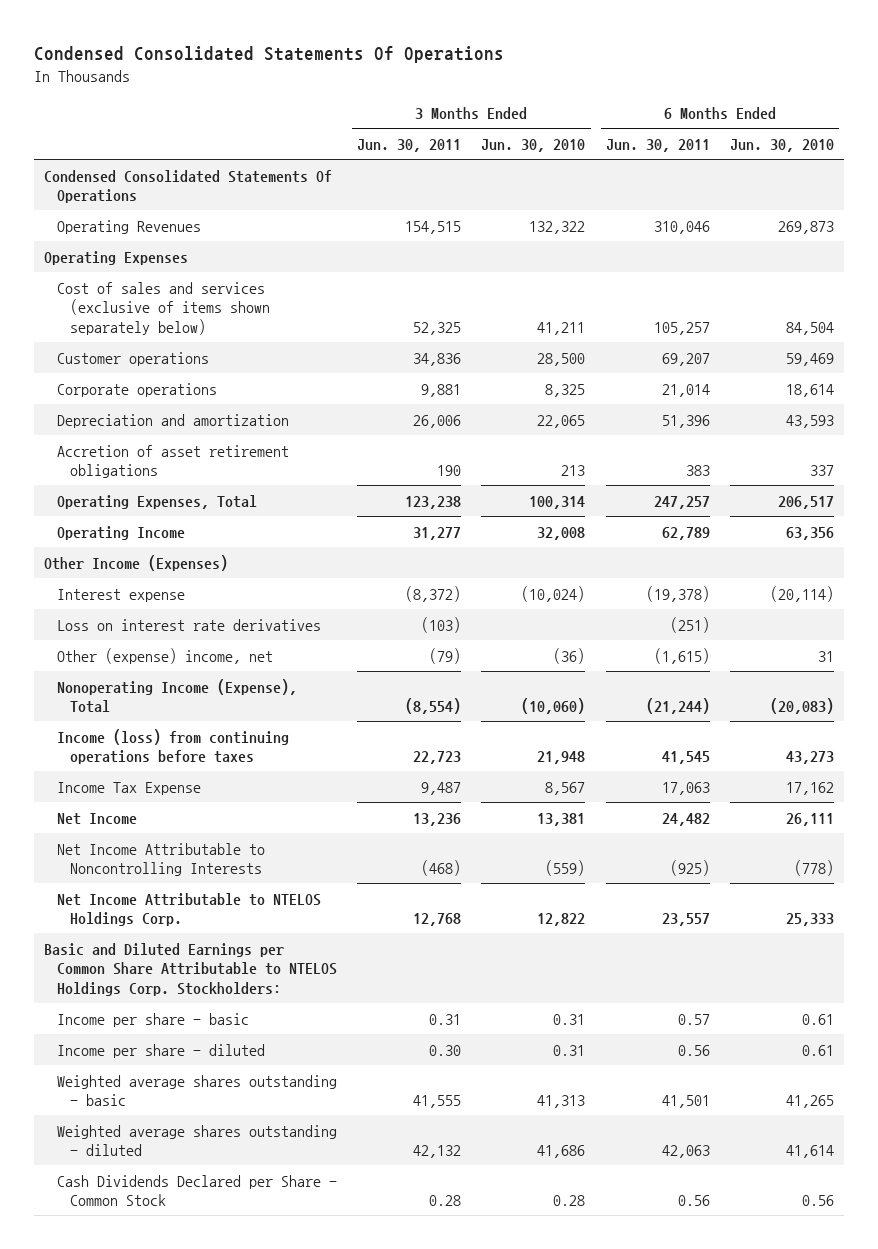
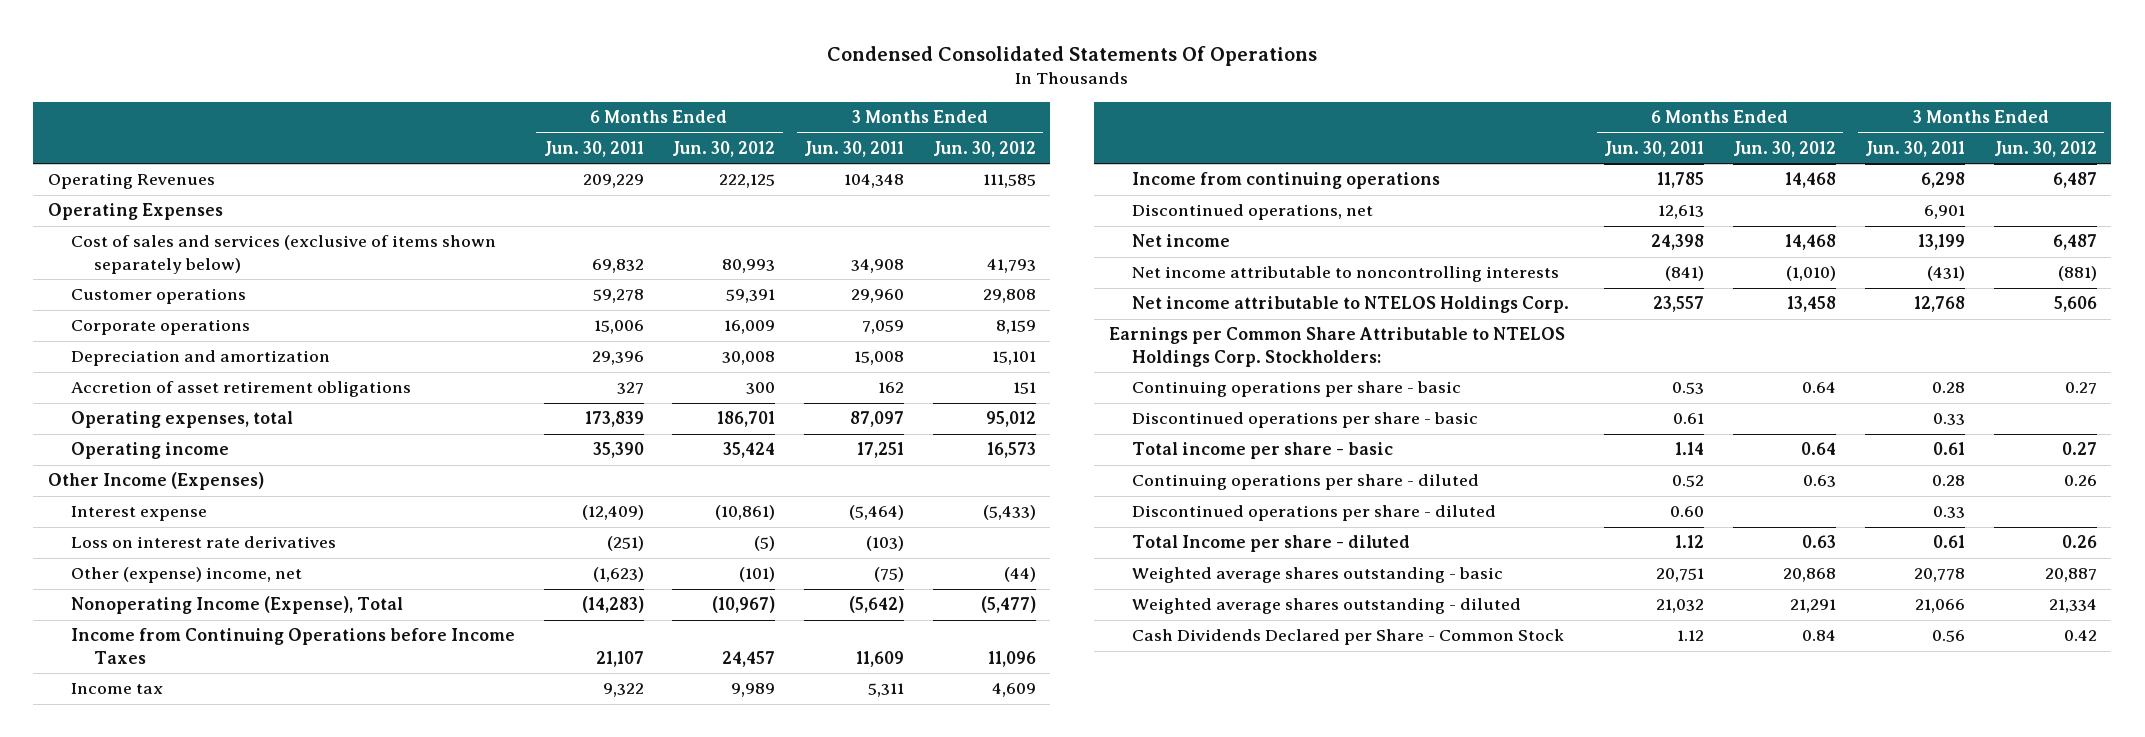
[481,139,586,153] Jun. 30, 2010 -> none
[730,139,835,153] Jun. 30, 2010 -> none
none -> [672,140,776,157] Jun. 30, 2012
none -> [932,140,1036,157] Jun. 30, 2012
[44,169,333,204] Condensed Consolidated Statements Of Operations -> none
[405,220,462,234] 154,515 -> [844,174,905,189] 104,348
[653,220,710,234] 310,046 -> [582,174,644,189] 209,229
[413,321,462,335] 52,325 -> [851,258,905,273] 34,908
[653,321,710,335] 105,257 -> [591,258,644,273] 69,832
[413,352,462,366] 34,836 -> [851,289,905,304] 29,960
[661,352,710,366] 69,207 -> [592,289,644,304] 59,278
[421,383,462,397] 9,881 -> [862,320,905,335] 7,059
[661,383,710,397] 21,014 -> [593,320,644,335] 15,006
[413,414,462,428] 26,006 -> [854,351,905,366] 15,008
[661,414,710,428] 51,396 -> [591,351,644,366] 29,396
[437,465,462,477] 190 -> [878,382,905,394] 162
[685,465,710,477] 383 -> [616,382,644,395] 327
[56,494,257,509] Operating Expenses, Total -> [70,411,293,429] Operating expenses, total
[405,495,462,509] 123,238 -> [850,411,905,428] 87,097
[653,495,710,509] 247,257 -> [584,411,644,428] 173,839
[56,525,185,540] Operating Income -> [70,442,229,460] Operating income
[413,526,462,540] 31,277 -> [857,442,905,459] 17,251
[661,526,710,540] 62,789 -> [592,442,644,459] 35,390
[405,585,462,602] (8,372) -> [849,505,905,521] (5,464)
[645,585,710,602] (19,378) -> [581,505,644,521] (12,409)
[429,647,462,664] (79) -> [874,567,905,583] (75)
[653,647,710,664] (1,615) -> [592,567,644,583] (1,623)
[405,698,462,715] (8,554) -> [849,596,905,614] (5,642)
[645,698,710,715] (21,244) -> [581,596,644,614] (14,283)
[56,728,289,765] Income (loss) from continuing operations before taxes -> [70,628,515,664] Income from Continuing Operations before Income Taxes
[413,751,462,765] 22,723 -> [856,650,905,667] 11,609
[661,751,710,765] 41,545 -> [595,650,644,667] 21,107
[56,781,201,795] Income Tax Expense -> [70,683,163,695] Income tax
[421,781,462,795] 9,487 -> [868,683,905,698] 5,311
[661,781,710,795] 17,063 -> [602,683,644,698] 9,322
none -> [1131,172,1440,190] Income from continuing operations
none -> [1131,204,1373,221] Discontinued operations, net
[56,812,137,825] Net Income -> [1131,234,1230,248] Net income
[413,812,462,826] 13,236 -> [1917,234,1965,251] 13,199
[661,812,710,826] 24,482 -> [1651,234,1705,251] 24,398
[56,842,265,877] Net Income Attributable to Noncontrolling Interests -> [1131,266,1559,283] Net income attributable to noncontrolling interests
[421,860,462,877] (468) -> [1926,266,1965,282] (431)
[669,860,710,877] (925) -> [1665,266,1705,282] (841)
[56,892,321,927] Net Income Attributable to NTELOS Holdings Corp. -> [1131,296,1569,314] Net income attributable to NTELOS Holdings Corp.
[44,942,337,996] Basic and Diluted Earnings per Common Share Attributable to NTELOS Holdings Corp. Stockholders: -> [1108,327,1565,367] Earnings per Common Share Attributable to NTELOS Holdings Corp. Stockholders:
none -> [1131,381,1461,398] Continuing operations per share - basic
none -> [1131,412,1478,429] Discontinued operations per share - basic
[56,1012,249,1027] Income per share - basic -> [1131,442,1393,460] Total income per share - basic
[429,1013,462,1025] 0.31 -> [1932,442,1965,456] 0.61
[677,1013,710,1025] 0.57 -> [1675,442,1705,456] 1.14
none -> [1131,474,1479,491] Continuing operations per share - diluted
none -> [1131,505,1496,522] Discontinued operations per share - diluted
[56,1043,265,1058] Income per share - diluted -> [1131,535,1410,553] Total Income per share - diluted
[429,1044,462,1056] 0.30 -> [1932,535,1965,549] 0.61
[677,1044,710,1056] 0.56 -> [1675,535,1705,549] 1.12
[413,1095,462,1109] 41,555 -> [1913,568,1965,583] 20,778
[661,1095,710,1109] 41,501 -> [1656,568,1705,583] 20,751
[413,1145,462,1159] 42,132 -> [1914,599,1965,614] 21,066
[661,1145,710,1159] 42,063 -> [1656,599,1705,614] 21,032
[429,1195,462,1207] 0.28 -> [1931,630,1965,643] 0.56
[677,1195,710,1207] 0.56 -> [1677,630,1705,642] 1.12

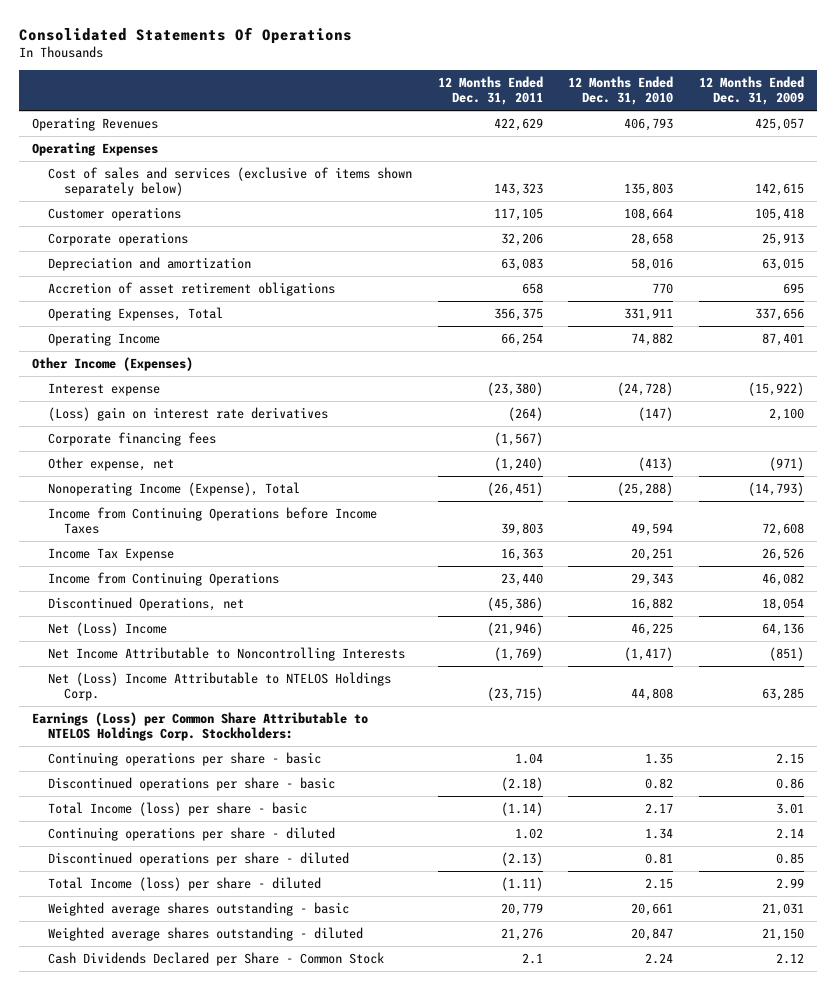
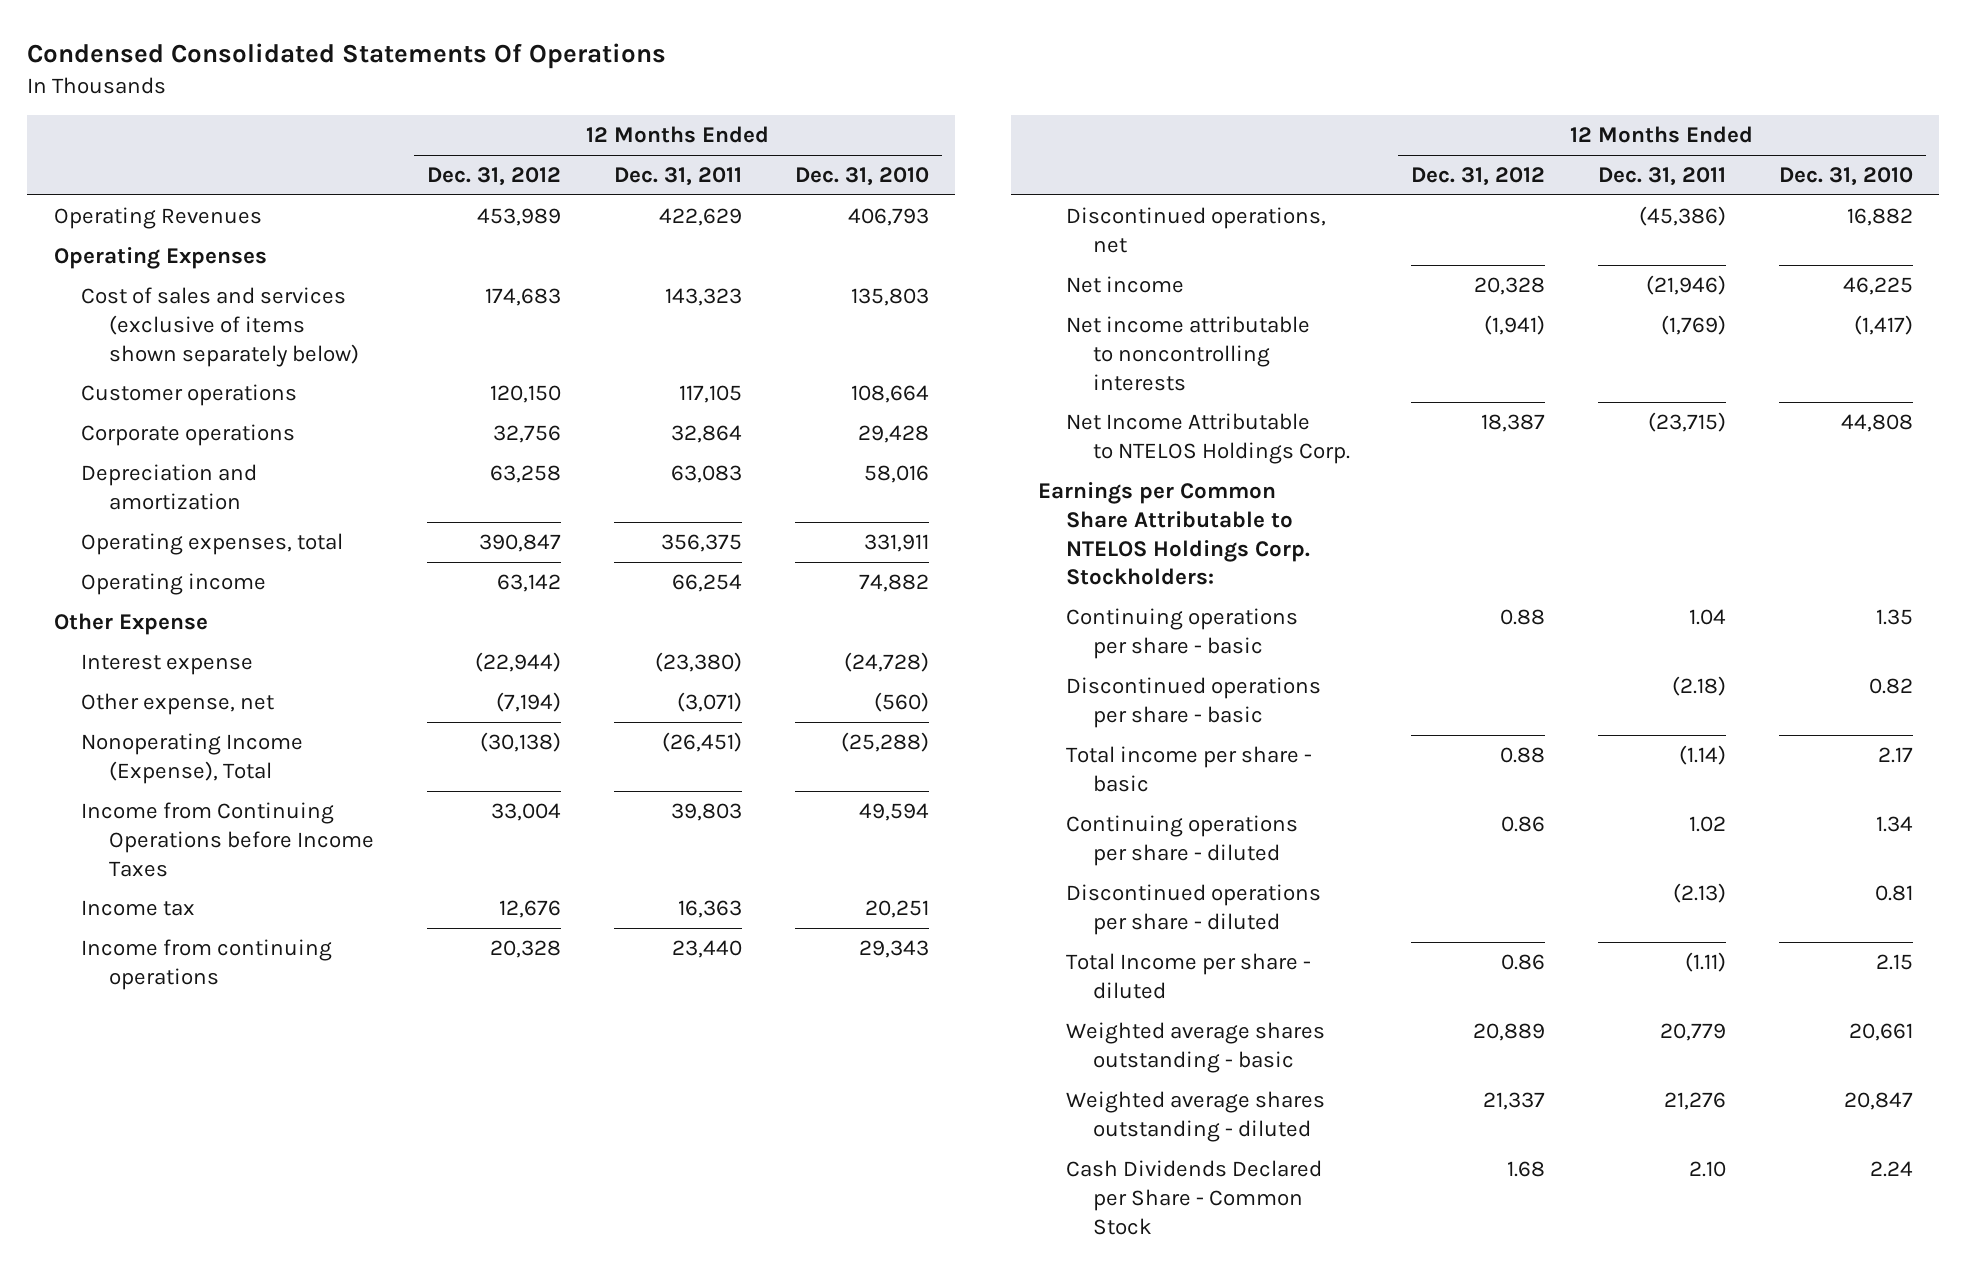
[19,26,353,44] Consolidated Statements Of Operations -> [27,43,667,70] Condensed Consolidated Statements Of Operations
[699,76,805,106] 12 Months Ended Dec. 31, 2009 -> none
none -> [427,167,562,187] Dec. 31, 2012
[500,232,543,246] 32,206 -> [670,425,742,444] 32,864
[631,232,674,246] 28,658 -> [857,425,929,444] 29,428
[47,281,335,296] Accretion of asset retirement obligations -> none
[47,306,223,321] Operating Expenses, Total -> [81,533,344,556] Operating expenses, total
[47,331,160,346] Operating Income -> [81,573,267,596] Operating income
[32,356,194,371] Other Income (Expenses) -> [53,613,208,636] Other Expense
[47,406,328,421] (Loss) gain on interest rate derivatives -> none
[47,431,216,446] Corporate financing fees -> none
[493,456,543,471] (1,240) -> [676,692,742,713] (3,071)
[638,456,674,471] (413) -> [873,692,929,713] (560)
[47,547,174,561] Income Tax Expense -> [81,900,196,917] Income tax
[47,571,279,586] Income from Continuing Operations -> [81,939,333,990] Income from continuing operations
[47,596,244,611] Discontinued Operations, net -> [1065,207,1326,253] Discontinued operations, net
[47,621,167,636] Net (Loss) Income -> [1065,276,1184,294] Net income
[47,646,405,661] Net Income Attributable to Noncontrolling Interests -> [1065,316,1310,391] Net income attributable to noncontrolling interests
[47,671,391,702] Net (Loss) Income Attributable to NTELOS Holdings Corp. -> [1065,413,1351,464] Net Income Attributable to NTELOS Holdings Corp.
[32,711,369,742] Earnings (Loss) per Common Share Attributable to NTELOS Holdings Corp. Stockholders: -> [1037,482,1310,586] Earnings per Common Share Attributable to NTELOS Holdings Corp. Stockholders:
[47,801,307,816] Total Income (loss) per share - basic -> [1065,746,1312,792] Total income per share - basic
[47,876,321,891] Total Income (loss) per share - diluted -> [1065,953,1311,999] Total Income per share - diluted
[521,952,543,964] 2.1 -> [1688,1161,1726,1178] 2.10

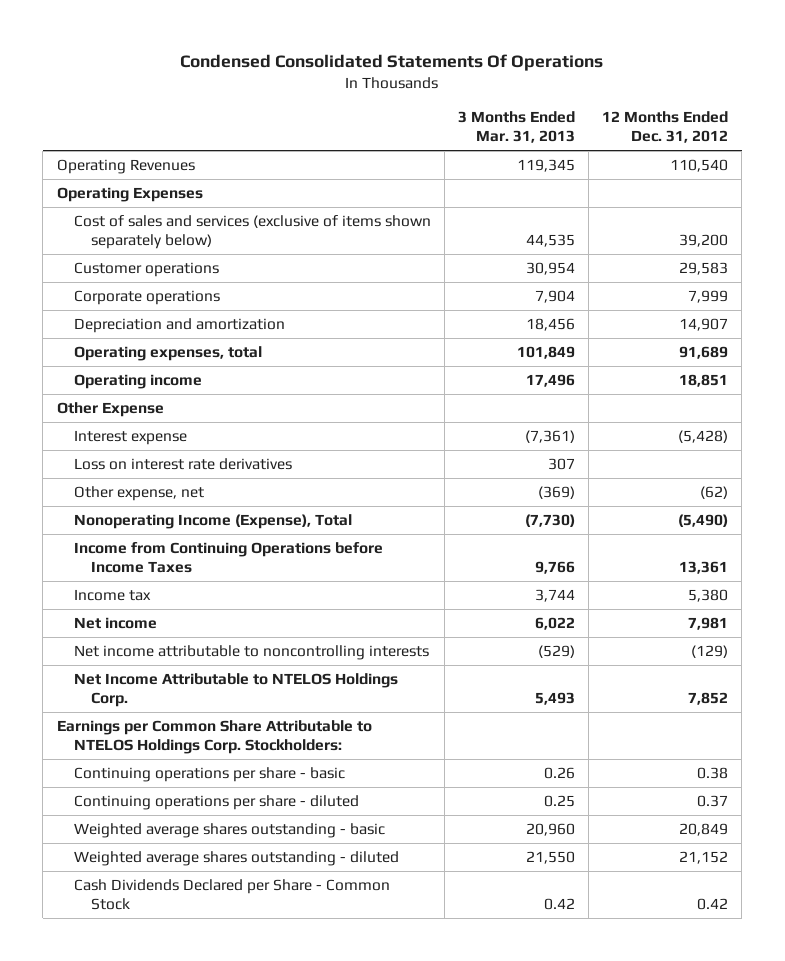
[613,167,742,187] Dec. 31, 2011 -> none
[794,167,929,187] Dec. 31, 2010 -> none
none -> [457,111,575,144] 3 Months Ended Mar. 31, 2013
[477,208,562,227] 453,989 -> [670,159,729,173] 110,540
[485,288,562,307] 174,683 -> [679,234,729,248] 39,200
[490,385,562,404] 120,150 -> [679,262,729,276] 29,583
[493,425,562,444] 32,756 -> [688,290,729,304] 7,999
[490,465,562,484] 63,258 -> [679,318,729,332] 14,907
[479,534,562,553] 390,847 -> [679,346,729,360] 91,689
[497,574,562,593] 63,142 -> [679,374,729,388] 18,851
[81,939,333,990] Income from continuing operations -> none
[1065,207,1326,253] Discontinued operations, net -> none
[475,652,562,673] (22,944) -> [678,430,729,444] (5,428)
none -> [73,458,292,471] Loss on interest rate derivatives
[496,692,562,713] (7,194) -> [700,486,729,500] (62)
[480,732,562,753] (30,138) -> [678,514,729,528] (5,490)
[491,803,562,822] 33,004 -> [679,561,729,575] 13,361
[499,900,562,919] 12,676 -> [688,589,729,603] 5,380
[1474,277,1546,296] 20,328 -> [688,617,729,631] 7,981
[1484,315,1546,336] (1,941) -> [691,645,729,659] (129)
[1481,414,1546,433] 18,387 -> [688,692,729,706] 7,852
[1065,677,1321,728] Discontinued operations per share - basic -> none
[1065,746,1312,792] Total income per share - basic -> none
[1065,884,1321,935] Discontinued operations per share - diluted -> none
[1065,953,1311,999] Total Income per share - diluted -> none
[1500,609,1546,626] 0.88 -> [697,767,729,780] 0.38
[1501,816,1546,833] 0.86 -> [697,795,729,808] 0.37
[1473,1023,1546,1042] 20,889 -> [679,823,729,837] 20,849
[1483,1092,1546,1111] 21,337 -> [679,851,729,865] 21,152
[1507,1161,1546,1178] 1.68 -> [697,898,729,911] 0.42

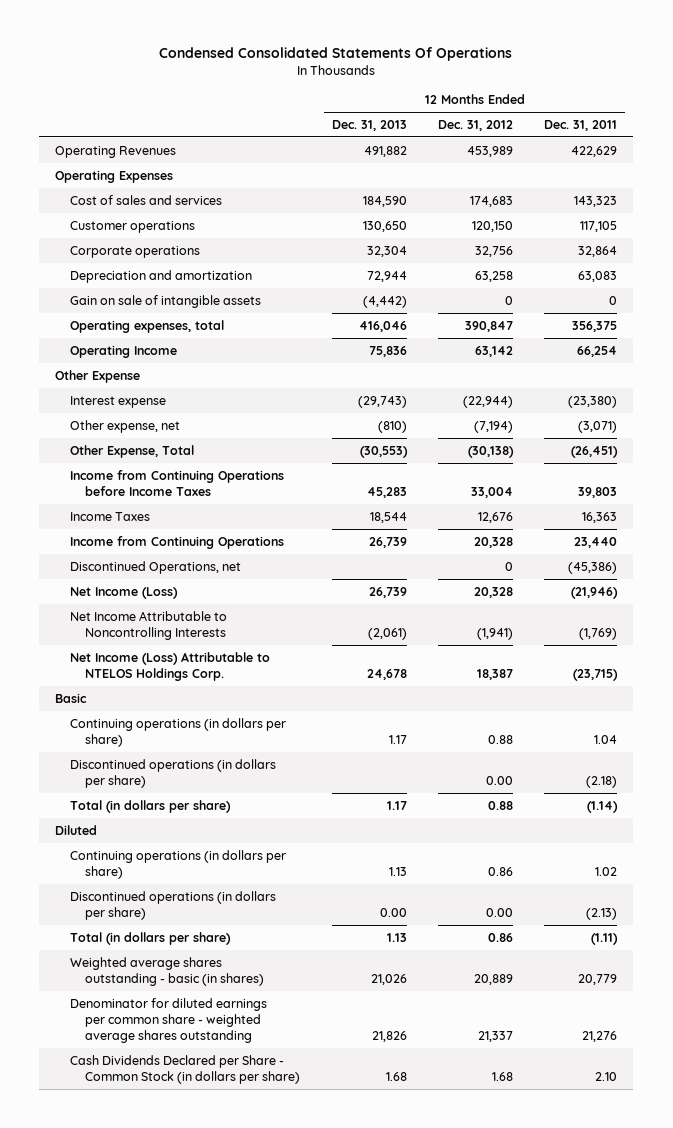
[457,111,575,144] 3 Months Ended Mar. 31, 2013 -> none
none -> [331,119,407,131] Dec. 31, 2013
none -> [544,119,618,131] Dec. 31, 2011
[670,159,729,173] 110,540 -> [467,145,514,157] 453,989
[73,215,431,250] Cost of sales and services (exclusive of items shown separately below) -> [70,194,223,205] Cost of sales and services
[679,234,729,248] 39,200 -> [470,195,514,207] 174,683
[679,262,729,276] 29,583 -> [472,220,514,232] 120,150
[688,290,729,304] 7,999 -> [475,245,514,257] 32,756
[679,318,729,332] 14,907 -> [475,270,514,282] 63,258
none -> [70,294,262,308] Gain on sale of intangible assets
[679,346,729,360] 91,689 -> [465,320,514,332] 390,847
[73,374,202,390] Operating income -> [70,344,178,358] Operating Income
[679,374,729,388] 18,851 -> [475,345,514,357] 63,142
[73,458,292,471] Loss on interest rate derivatives -> none
[56,720,372,755] Earnings per Common Share Attributable to NTELOS Holdings Corp. Stockholders: -> none
[678,430,729,444] (5,428) -> [463,395,514,408] (22,944)
[700,486,729,500] (62) -> [474,420,514,433] (7,194)
[73,514,352,530] Nonoperating Income (Expense), Total -> [70,444,195,458] Other Expense, Total
[678,514,729,528] (5,490) -> [468,445,515,458] (30,138)
[679,561,729,575] 13,361 -> [471,486,514,498] 33,004
[73,589,151,602] Income tax -> [70,511,151,521] Income Taxes
[688,589,729,603] 5,380 -> [478,511,514,523] 12,676
none -> [70,535,285,549] Income from Continuing Operations
none -> [70,560,242,574] Discontinued Operations, net
[73,617,157,630] Net income -> [70,586,179,599] Net Income (Loss)
[688,617,729,631] 7,981 -> [474,586,514,598] 20,328
[73,645,429,661] Net income attributable to noncontrolling interests -> [70,610,228,640] Net Income Attributable to Noncontrolling Interests
[691,645,729,659] (129) -> [477,627,514,640] (1,941)
[73,673,398,708] Net Income Attributable to NTELOS Holdings Corp. -> [70,651,271,681] Net Income (Loss) Attributable to NTELOS Holdings Corp.
[688,692,729,706] 7,852 -> [477,668,514,680] 18,387
none -> [55,692,88,703] Basic
[73,767,345,783] Continuing operations per share - basic -> [70,717,287,747] Continuing operations (in dollars per share)
[697,767,729,780] 0.38 -> [488,734,514,744] 0.88
none -> [70,758,277,788] Discontinued operations (in dollars per share)
none -> [70,799,232,813] Total (in dollars per share)
none -> [55,824,98,835] Diluted
[73,795,359,811] Continuing operations per share - diluted -> [70,849,287,879] Continuing operations (in dollars per share)
[697,795,729,808] 0.37 -> [488,866,514,876] 0.86
none -> [70,890,277,920] Discontinued operations (in dollars per share)
none -> [70,931,232,945] Total (in dollars per share)
[73,823,385,839] Weighted average shares outstanding - basic -> [70,956,265,986] Weighted average shares outstanding - basic (in shares)
[679,823,729,837] 20,849 -> [474,973,514,985] 20,889
[73,851,399,867] Weighted average shares outstanding - diluted -> [70,997,268,1043] Denominator for diluted earnings per common share - weighted average shares outstanding
[679,851,729,865] 21,152 -> [478,1030,514,1042] 21,337
[73,879,390,911] Cash Dividends Declared per Share - Common Stock -> [70,1054,301,1084] Cash Dividends Declared per Share - Common Stock (in dollars per share)
[697,898,729,911] 0.42 -> [492,1071,514,1081] 1.68

